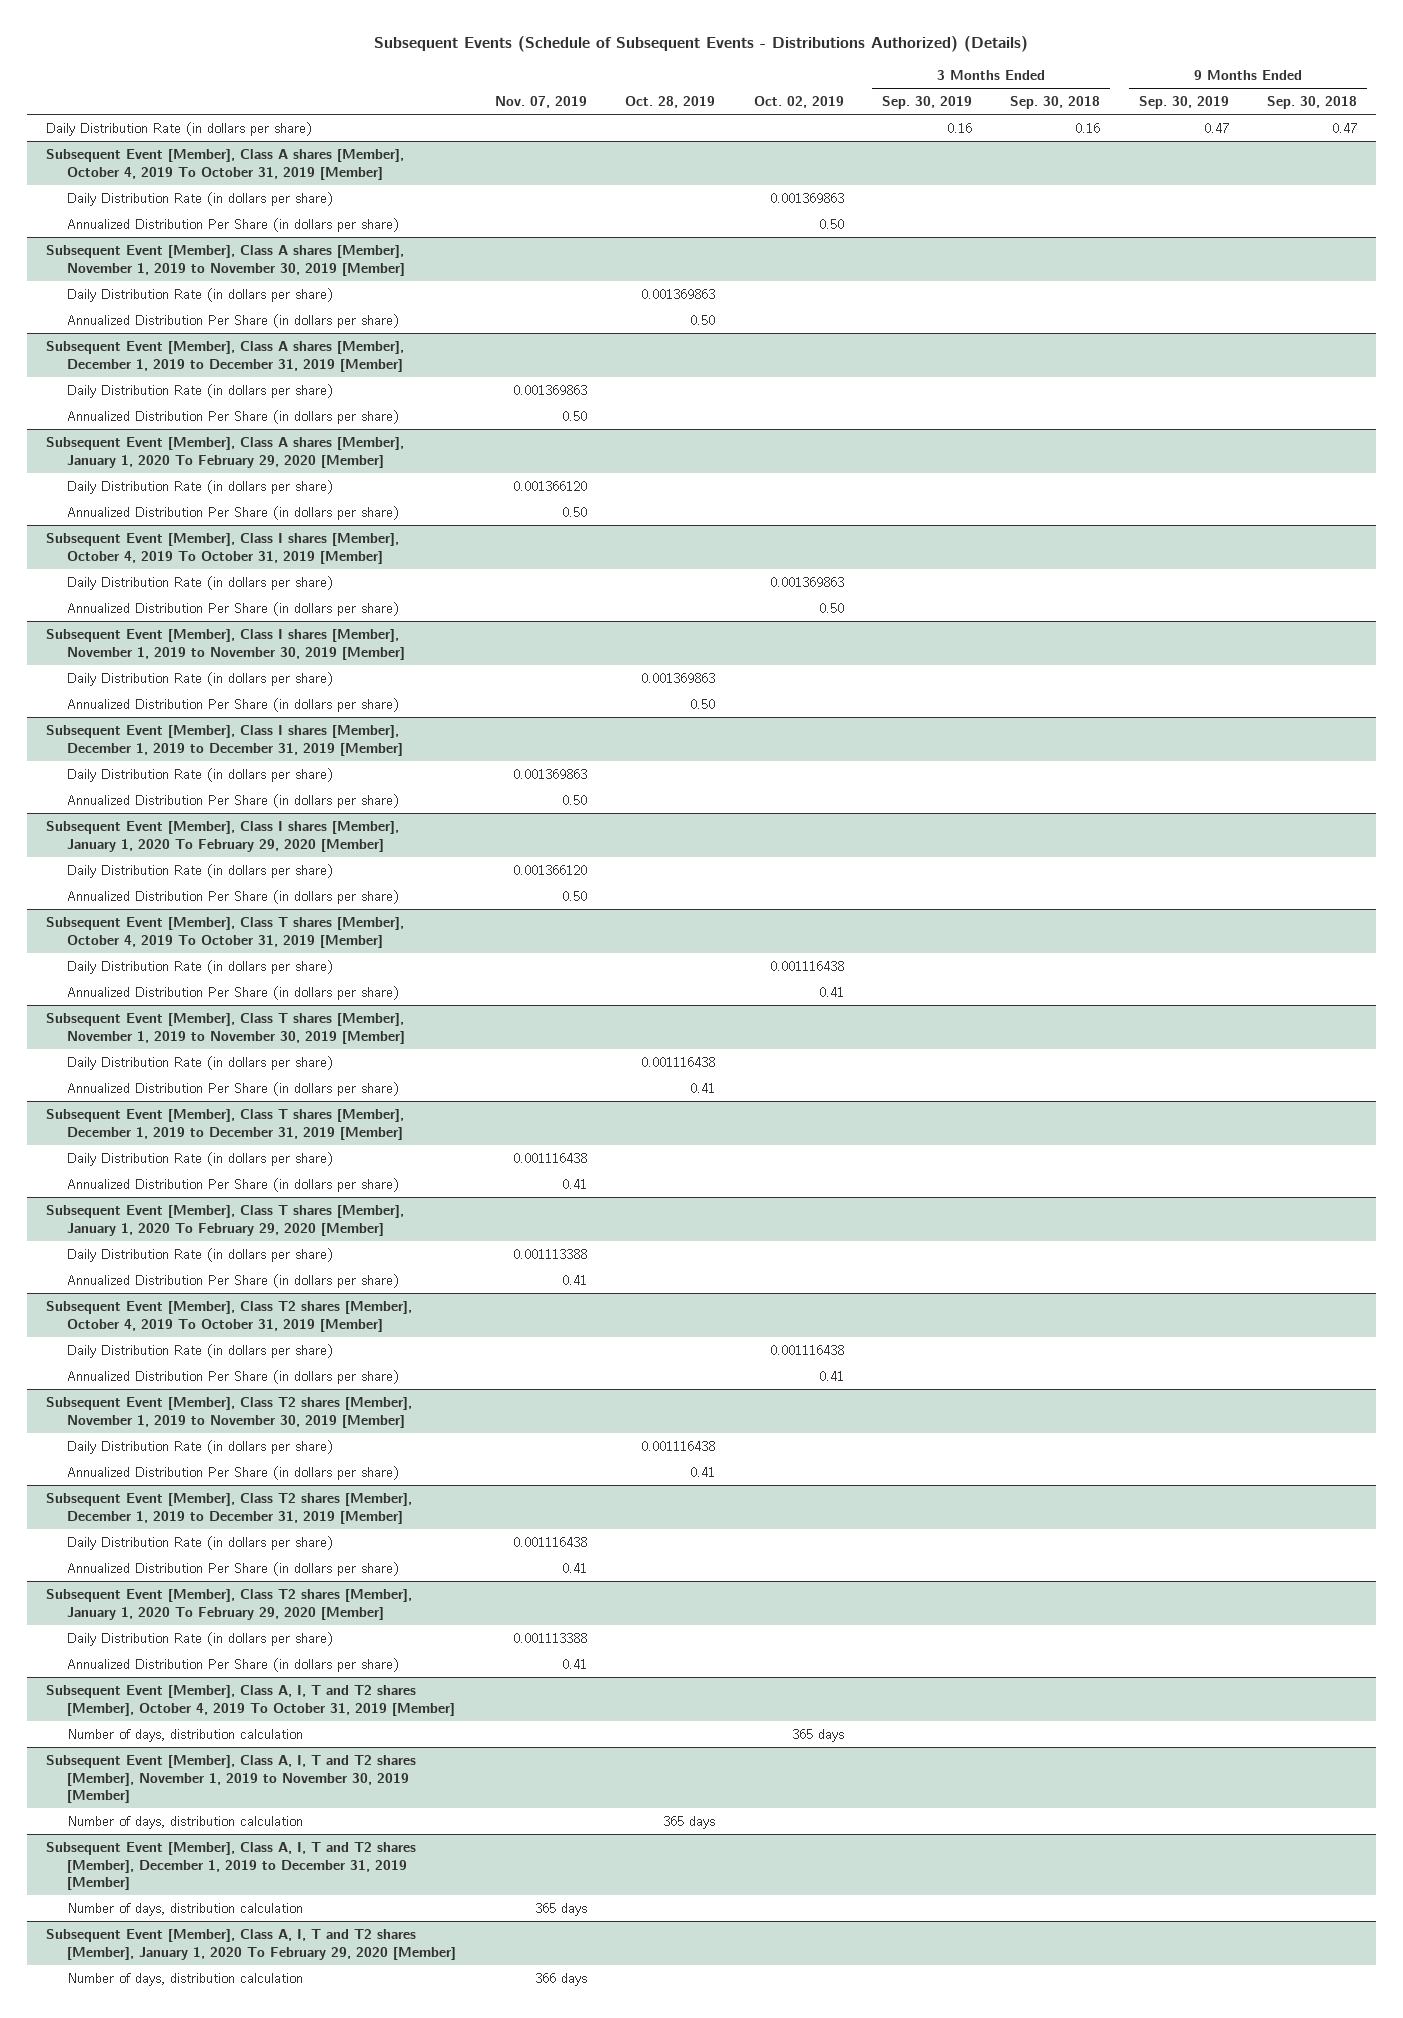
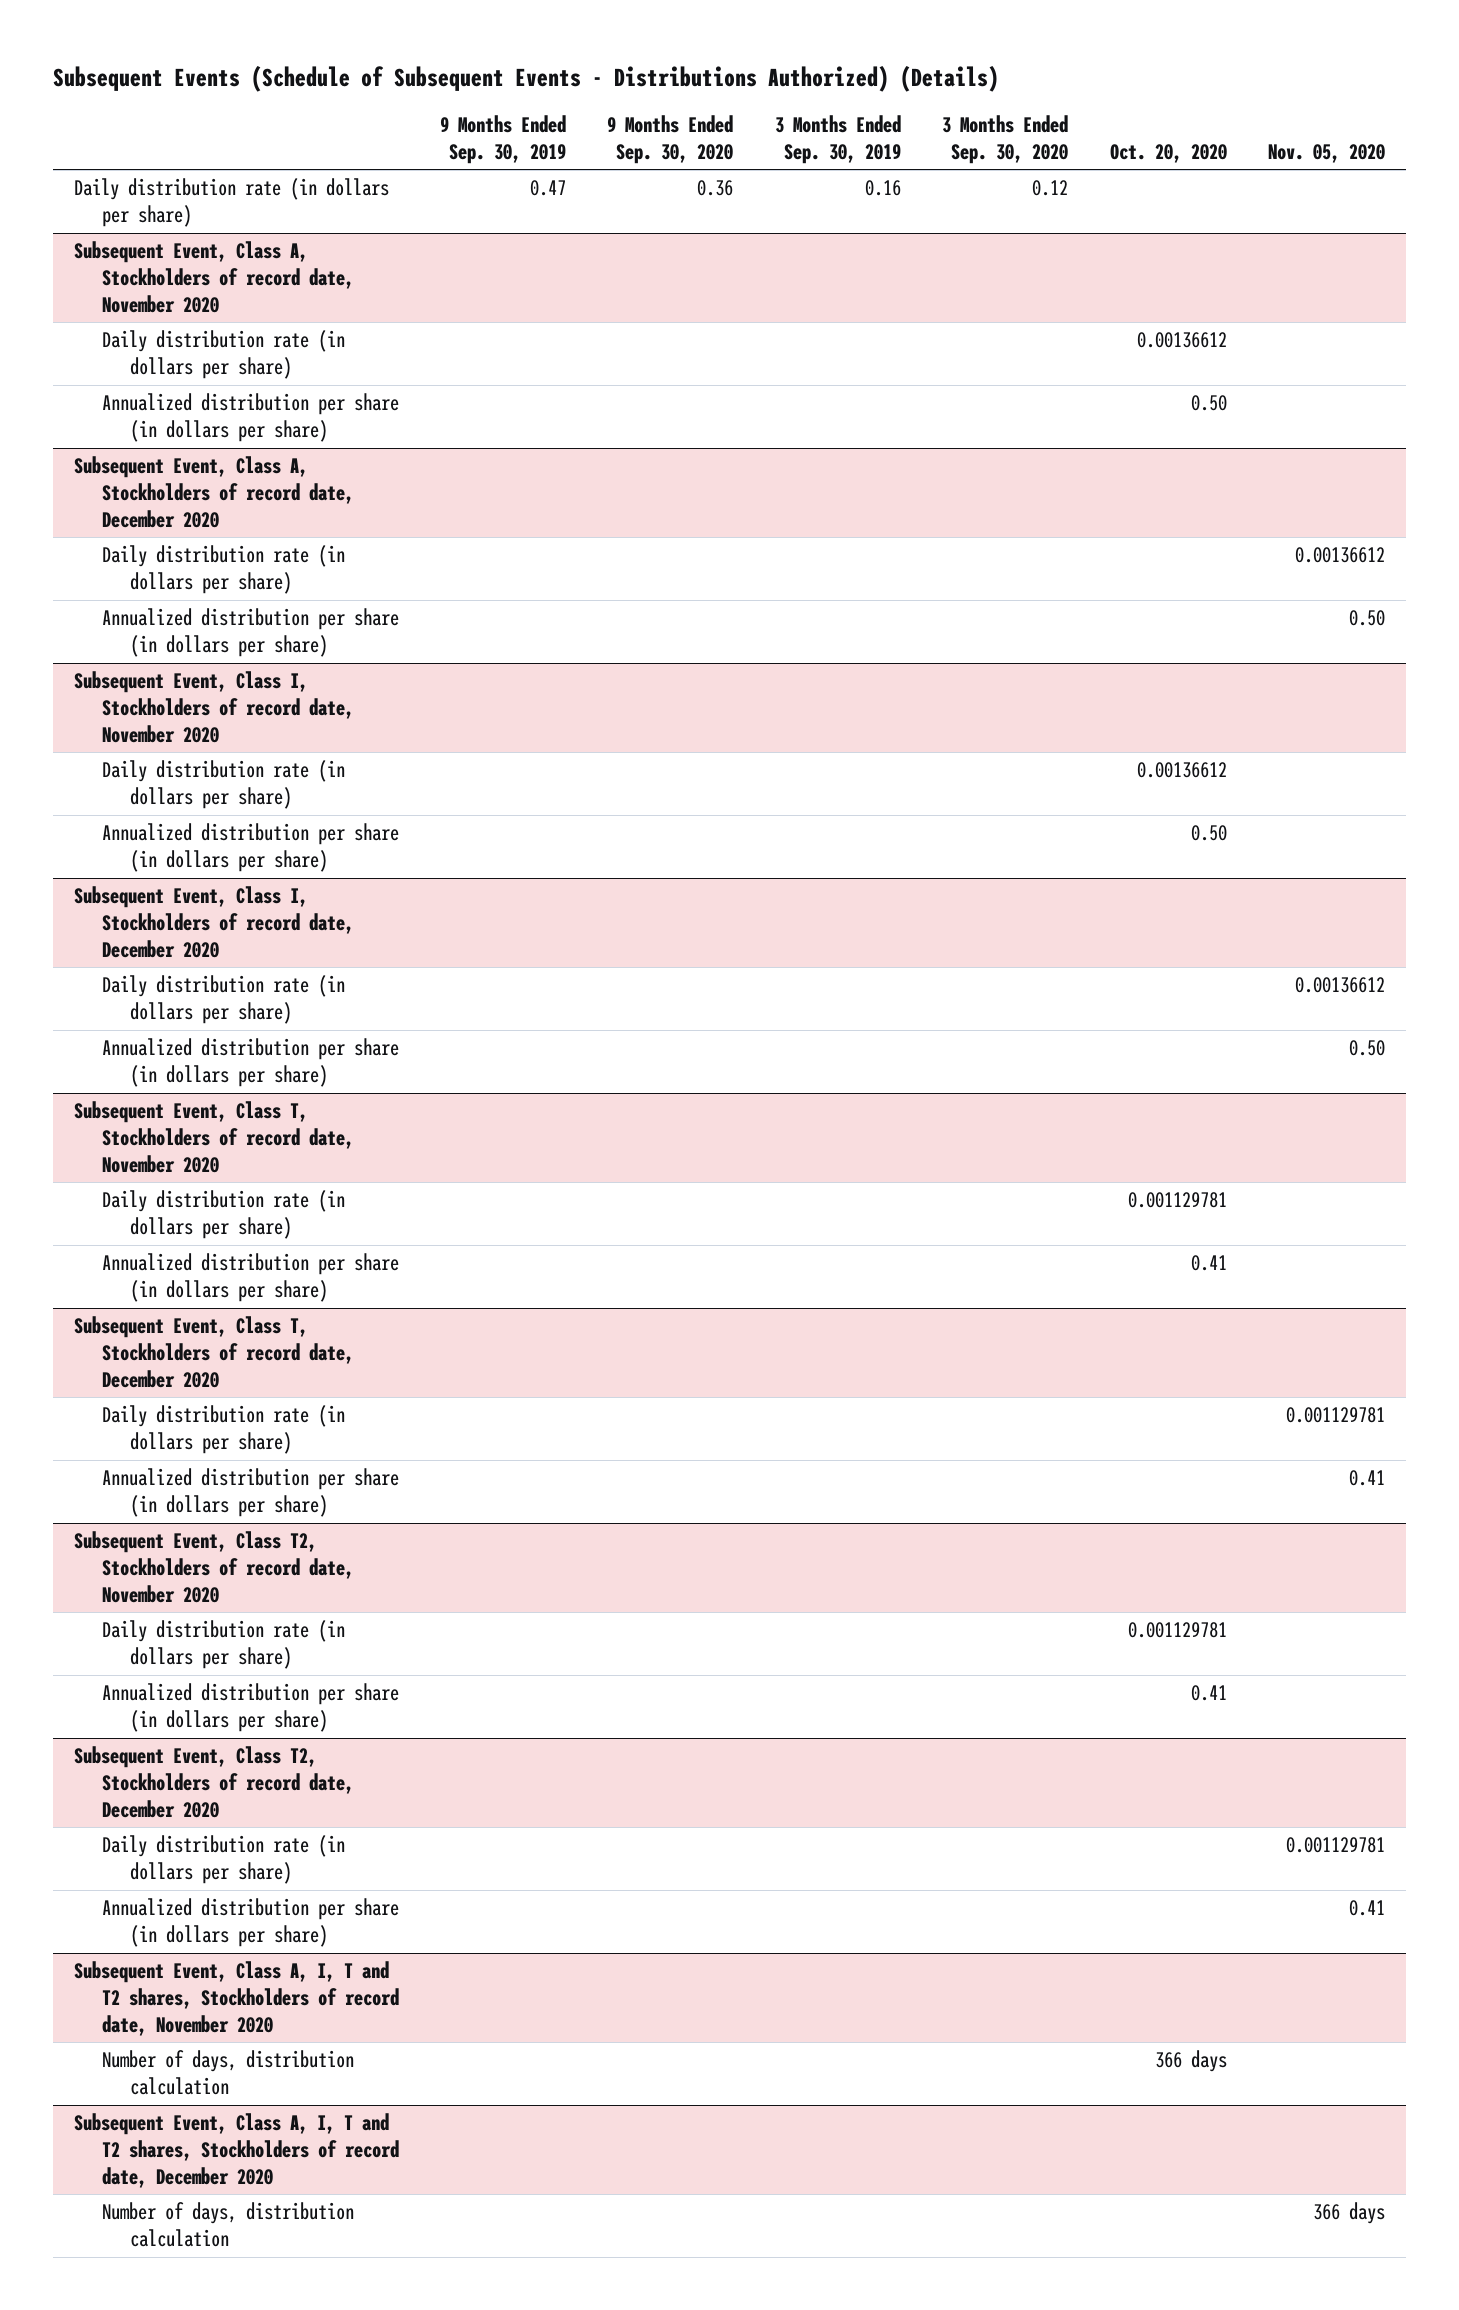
[494,96,587,109] Nov. 07, 2019 -> none
[625,96,716,109] Oct. 28, 2019 -> none
[753,96,844,109] Oct. 02, 2019 -> none
[1010,96,1101,110] Sep. 30, 2018 -> none
[1267,96,1358,110] Sep. 30, 2018 -> none
none -> [607,115,734,164] 9 Months Ended Sep. 30, 2020
none -> [942,115,1069,164] 3 Months Ended Sep. 30, 2020
none -> [1109,143,1227,163] Oct. 20, 2020
none -> [1267,143,1385,163] Nov. 05, 2020
[45,148,404,180] Subsequent Event [Member], Class A shares [Member], October 4, 2019 To October 31, 2019 [Member] -> none
[67,191,334,206] Daily Distribution Rate (in dollars per share) -> none
[67,217,400,232] Annualized Distribution Per Share (in dollars per share) -> none
[45,244,406,276] Subsequent Event [Member], Class A shares [Member], November 1, 2019 to November 30, 2019 [Member] -> none
[67,287,334,302] Daily Distribution Rate (in dollars per share) -> none
[67,313,400,328] Annualized Distribution Per Share (in dollars per share) -> none
[45,340,404,372] Subsequent Event [Member], Class A shares [Member], December 1, 2019 to December 31, 2019 [Member] -> none
[67,383,334,398] Daily Distribution Rate (in dollars per share) -> none
[67,409,400,424] Annualized Distribution Per Share (in dollars per share) -> none
[45,436,404,468] Subsequent Event [Member], Class A shares [Member], January 1, 2020 To February 29, 2020 [Member] -> none
[67,479,334,494] Daily Distribution Rate (in dollars per share) -> none
[67,505,400,520] Annualized Distribution Per Share (in dollars per share) -> none
[45,532,399,564] Subsequent Event [Member], Class I shares [Member], October 4, 2019 To October 31, 2019 [Member] -> none
[67,575,334,590] Daily Distribution Rate (in dollars per share) -> none
[67,601,400,616] Annualized Distribution Per Share (in dollars per share) -> none
[45,628,406,660] Subsequent Event [Member], Class I shares [Member], November 1, 2019 to November 30, 2019 [Member] -> none
[67,671,334,686] Daily Distribution Rate (in dollars per share) -> none
[67,697,400,712] Annualized Distribution Per Share (in dollars per share) -> none
[45,724,404,756] Subsequent Event [Member], Class I shares [Member], December 1, 2019 to December 31, 2019 [Member] -> none
[67,767,334,782] Daily Distribution Rate (in dollars per share) -> none
[67,793,400,808] Annualized Distribution Per Share (in dollars per share) -> none
[45,820,399,852] Subsequent Event [Member], Class I shares [Member], January 1, 2020 To February 29, 2020 [Member] -> none
[67,863,334,878] Daily Distribution Rate (in dollars per share) -> none
[67,889,400,904] Annualized Distribution Per Share (in dollars per share) -> none
[45,916,404,948] Subsequent Event [Member], Class T shares [Member], October 4, 2019 To October 31, 2019 [Member] -> none
[67,959,334,974] Daily Distribution Rate (in dollars per share) -> none
[67,985,400,1000] Annualized Distribution Per Share (in dollars per share) -> none
[45,1012,406,1044] Subsequent Event [Member], Class T shares [Member], November 1, 2019 to November 30, 2019 [Member] -> none
[67,1055,334,1070] Daily Distribution Rate (in dollars per share) -> none
[67,1081,400,1096] Annualized Distribution Per Share (in dollars per share) -> none
[45,1108,404,1140] Subsequent Event [Member], Class T shares [Member], December 1, 2019 to December 31, 2019 [Member] -> none
[67,1151,334,1166] Daily Distribution Rate (in dollars per share) -> none
[67,1177,400,1192] Annualized Distribution Per Share (in dollars per share) -> none
[45,1204,404,1236] Subsequent Event [Member], Class T shares [Member], January 1, 2020 To February 29, 2020 [Member] -> none
[67,1247,334,1262] Daily Distribution Rate (in dollars per share) -> none
[67,1273,400,1288] Annualized Distribution Per Share (in dollars per share) -> none
[45,1300,412,1332] Subsequent Event [Member], Class T2 shares [Member], October 4, 2019 To October 31, 2019 [Member] -> none
[67,1343,334,1358] Daily Distribution Rate (in dollars per share) -> none
[67,1369,400,1384] Annualized Distribution Per Share (in dollars per share) -> none
[45,1396,412,1428] Subsequent Event [Member], Class T2 shares [Member], November 1, 2019 to November 30, 2019 [Member] -> none
[67,1439,334,1454] Daily Distribution Rate (in dollars per share) -> none
[67,1465,400,1480] Annualized Distribution Per Share (in dollars per share) -> none
[45,1492,412,1524] Subsequent Event [Member], Class T2 shares [Member], December 1, 2019 to December 31, 2019 [Member] -> none
[67,1535,334,1550] Daily Distribution Rate (in dollars per share) -> none
[67,1561,400,1576] Annualized Distribution Per Share (in dollars per share) -> none
[45,1588,412,1620] Subsequent Event [Member], Class T2 shares [Member], January 1, 2020 To February 29, 2020 [Member] -> none
[67,1631,334,1646] Daily Distribution Rate (in dollars per share) -> none
[67,1657,400,1672] Annualized Distribution Per Share (in dollars per share) -> none
[45,1684,456,1716] Subsequent Event [Member], Class A, I, T and T2 shares [Member], October 4, 2019 To October 31, 2019 [Member] -> none
[67,1728,304,1742] Number of days, distribution calculation -> none
[45,121,312,136] Daily Distribution Rate (in dollars per share) -> [73,178,389,228] Daily distribution rate (in dollars per share)
none -> [73,241,354,313] Subsequent Event, Class A, Stockholders of record date, November 2020
none -> [101,330,345,380] Daily distribution rate (in dollars per share)
none -> [101,393,399,443] Annualized distribution per share (in dollars per share)
none -> [73,456,354,528] Subsequent Event, Class A, Stockholders of record date, December 2020
none -> [101,545,345,595] Daily distribution rate (in dollars per share)
none -> [101,608,399,658] Annualized distribution per share (in dollars per share)
none -> [73,671,354,743] Subsequent Event, Class I, Stockholders of record date, November 2020
none -> [101,760,345,810] Daily distribution rate (in dollars per share)
none -> [101,823,399,873] Annualized distribution per share (in dollars per share)
none -> [73,886,354,958] Subsequent Event, Class I, Stockholders of record date, December 2020
none -> [101,975,345,1025] Daily distribution rate (in dollars per share)
none -> [101,1038,399,1088] Annualized distribution per share (in dollars per share)
none -> [73,1101,354,1173] Subsequent Event, Class T, Stockholders of record date, November 2020
none -> [101,1190,345,1240] Daily distribution rate (in dollars per share)
none -> [101,1253,399,1303] Annualized distribution per share (in dollars per share)
none -> [73,1316,354,1388] Subsequent Event, Class T, Stockholders of record date, December 2020
none -> [101,1405,345,1455] Daily distribution rate (in dollars per share)
none -> [101,1468,399,1518] Annualized distribution per share (in dollars per share)
none -> [73,1531,354,1603] Subsequent Event, Class T2, Stockholders of record date, November 2020
none -> [101,1620,345,1670] Daily distribution rate (in dollars per share)
none -> [101,1683,399,1733] Annualized distribution per share (in dollars per share)
none -> [73,1746,354,1818] Subsequent Event, Class T2, Stockholders of record date, December 2020
none -> [101,1835,345,1885] Daily distribution rate (in dollars per share)
none -> [101,1898,399,1948] Annualized distribution per share (in dollars per share)
[45,1754,416,1804] Subsequent Event [Member], Class A, I, T and T2 shares [Member], November 1, 2019 to November 30, 2019 [Member] -> [73,1961,399,2036] Subsequent Event, Class A, I, T and T2 shares, Stockholders of record date, November 2020
[45,1841,416,1891] Subsequent Event [Member], Class A, I, T and T2 shares [Member], December 1, 2019 to December 31, 2019 [Member] -> [73,2113,399,2188] Subsequent Event, Class A, I, T and T2 shares, Stockholders of record date, December 2020
[45,1928,457,1960] Subsequent Event [Member], Class A, I, T and T2 shares [Member], January 1, 2020 To February 29, 2020 [Member] -> none
[67,1972,304,1986] Number of days, distribution calculation -> none

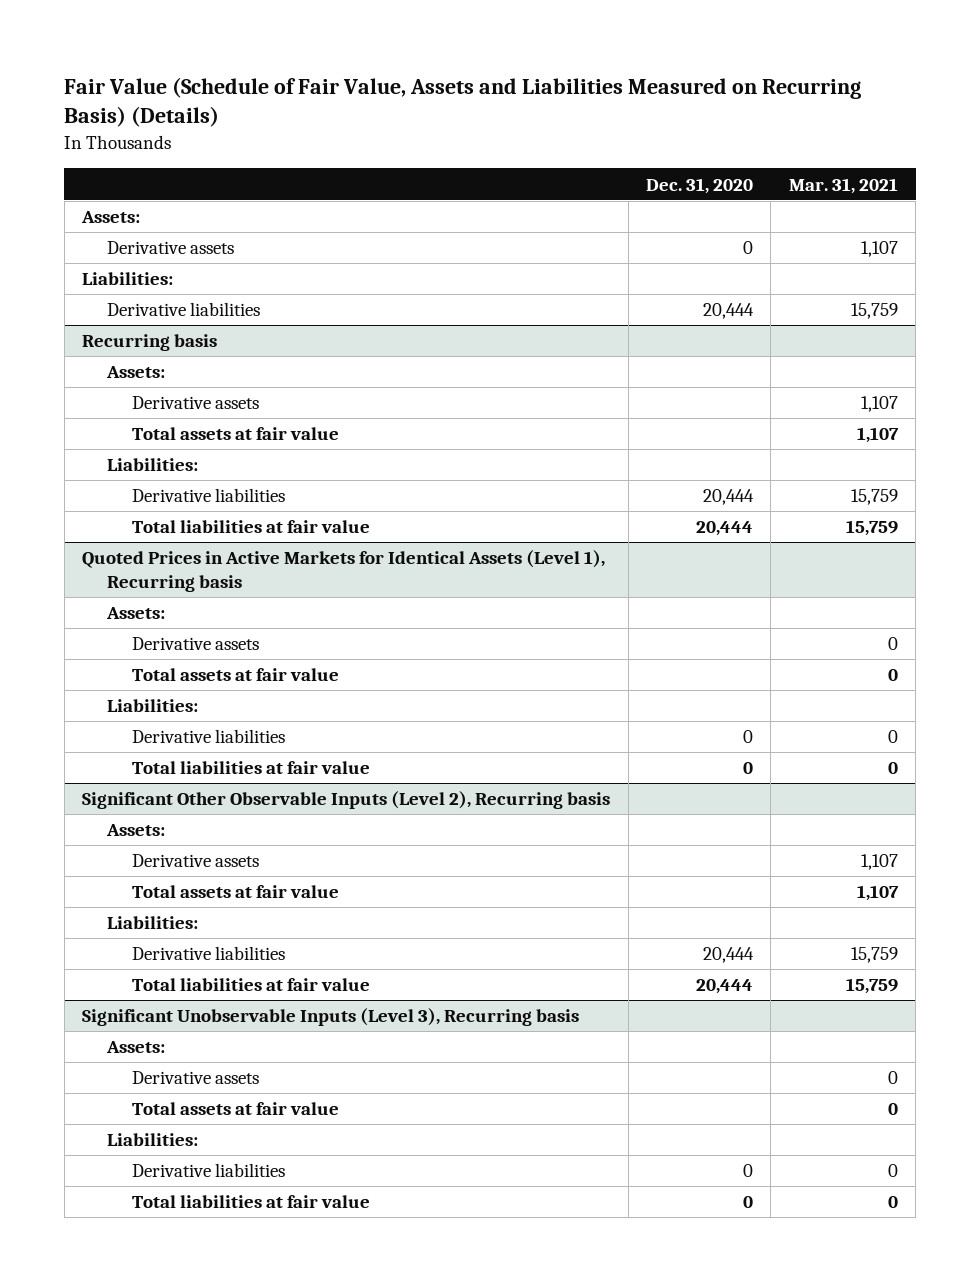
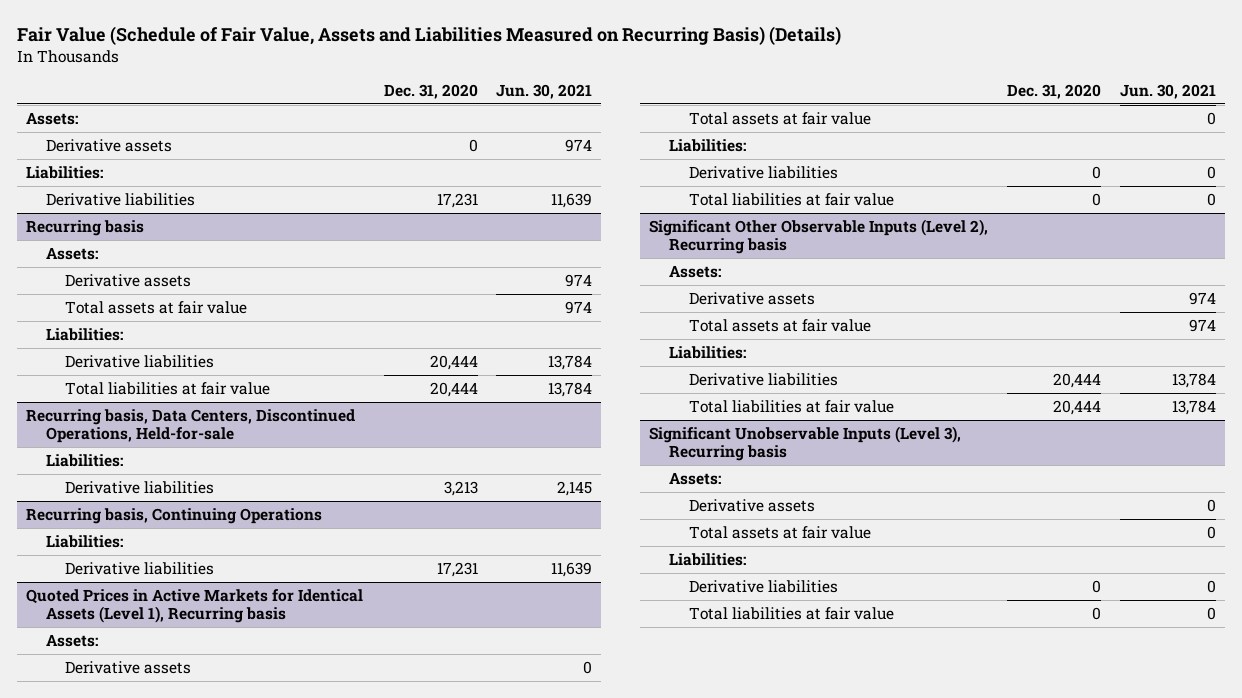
[788,177,898,194] Mar. 31, 2021 -> none
none -> [496,84,593,100] Jun. 30, 2021
[703,303,755,320] 20,444 -> [436,192,478,208] 17,231
none -> [25,408,355,443] Recurring basis, Data Centers, Discontinued Operations, Held-for-sale
none -> [45,453,123,467] Liabilities:
none -> [65,480,215,494] Derivative liabilities
none -> [25,507,322,524] Recurring basis, Continuing Operations
none -> [45,534,123,548] Liabilities:
none -> [65,561,215,575] Derivative liabilities

